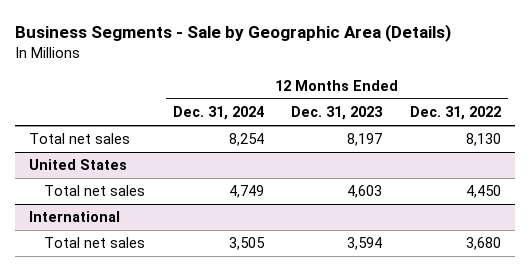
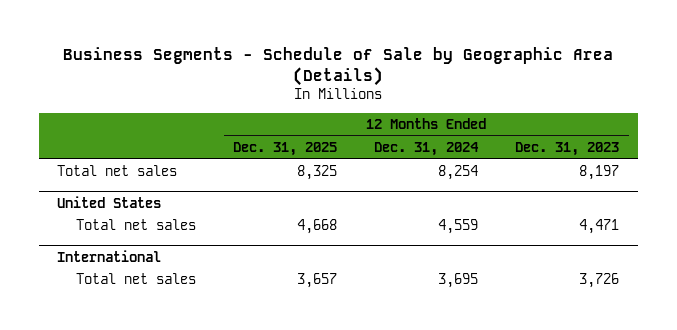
[15,24,452,43] Business Segments - Sale by Geographic Area (Details) -> [63,46,614,87] Business Segments - Schedule of Sale by Geographic Area (Details)
[409,106,501,121] Dec. 31, 2022 -> none
none -> [233,142,338,157] Dec. 31, 2025
[228,185,264,199] 4,749 -> [438,219,479,235] 4,559
[347,185,383,199] 4,603 -> [579,219,620,235] 4,471
[228,237,265,251] 3,505 -> [438,273,479,289] 3,695
[347,237,383,251] 3,594 -> [579,273,620,289] 3,726

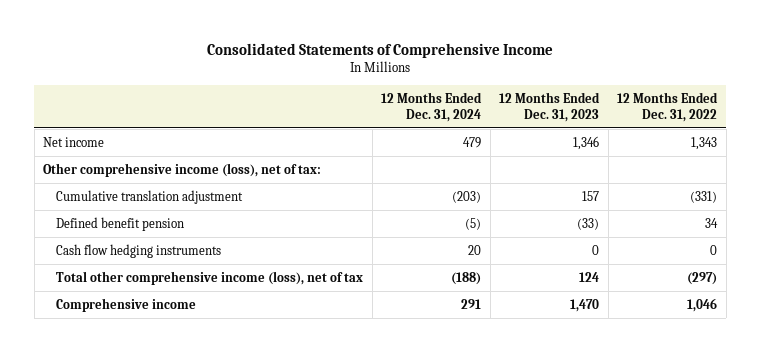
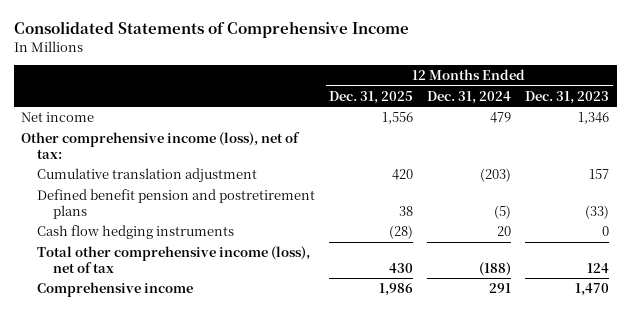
[617,91,719,123] 12 Months Ended Dec. 31, 2022 -> none
none -> [329,90,414,104] Dec. 31, 2025
[56,216,185,231] Defined benefit pension -> [37,189,316,219] Defined benefit pension and postretirement plans

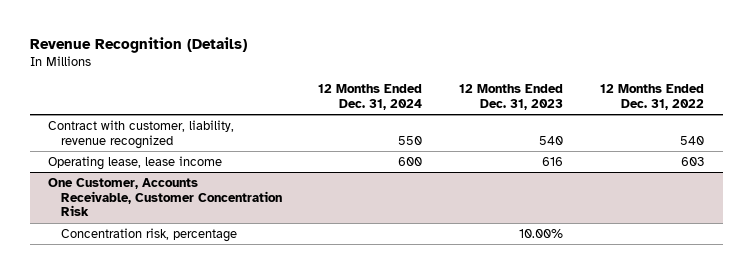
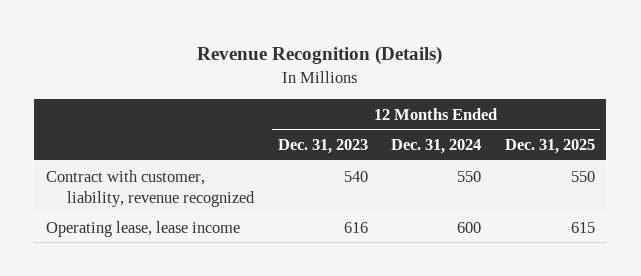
[600,84,705,110] 12 Months Ended Dec. 31, 2022 -> none
none -> [504,139,595,155] Dec. 31, 2025
[48,177,282,217] One Customer, Accounts Receivable, Customer Concentration Risk -> none
[60,227,237,242] Concentration risk, percentage -> none

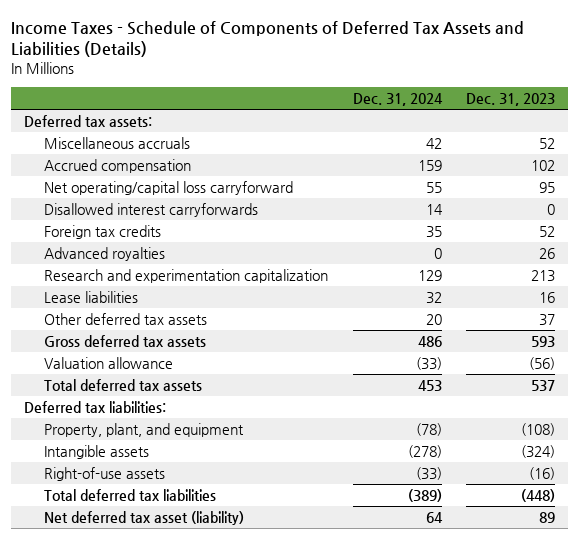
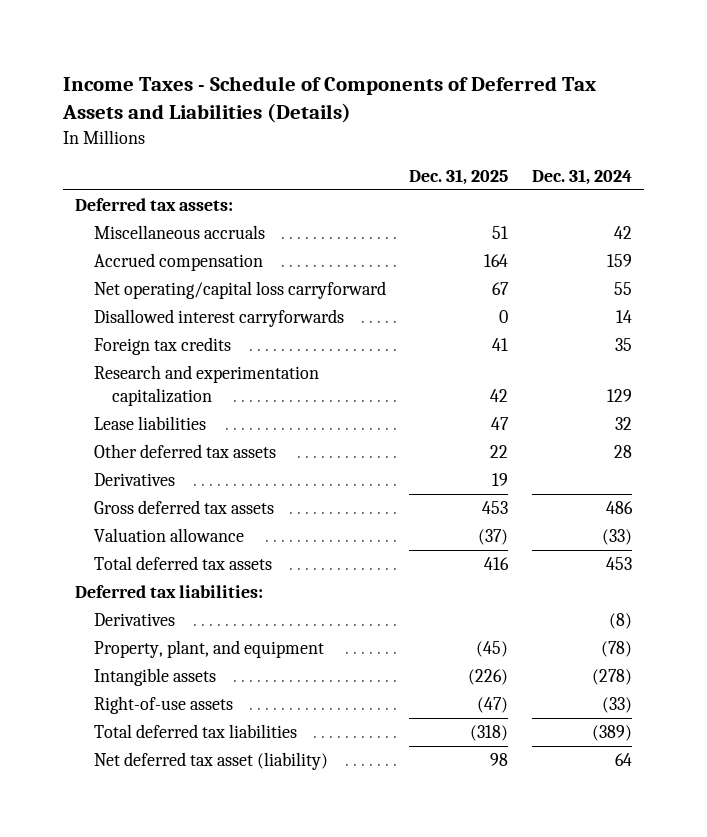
[466,92,556,106] Dec. 31, 2023 -> none
none -> [409,169,509,186] Dec. 31, 2025
[44,246,166,261] Advanced royalties -> none
[425,313,442,325] 20 -> [614,444,633,458] 28
none -> [93,472,175,486] Derivatives
none -> [93,612,175,626] Derivatives

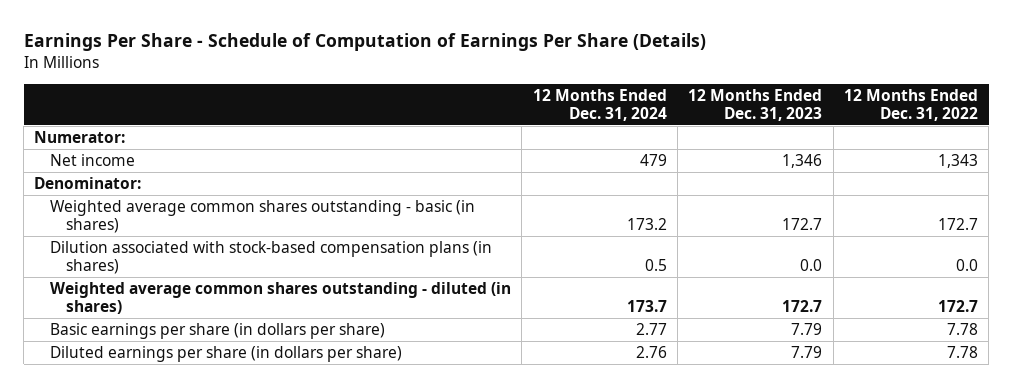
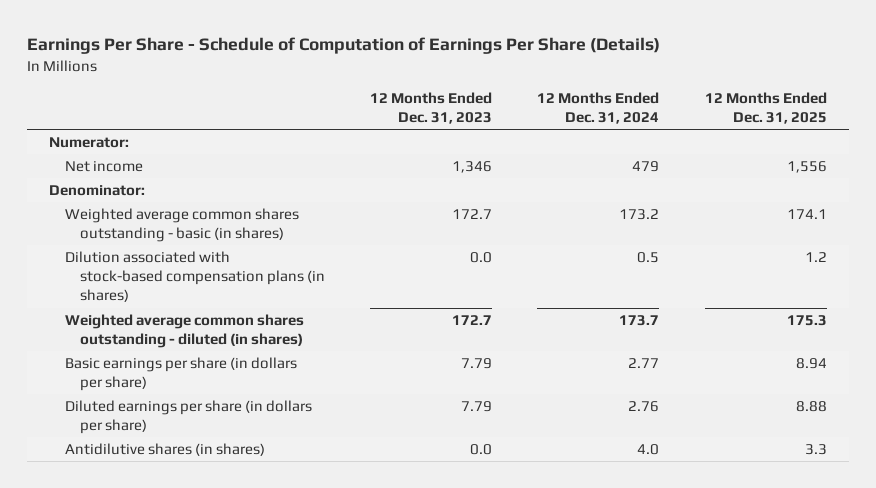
[843,88,978,121] 12 Months Ended Dec. 31, 2022 -> none
none -> [704,92,827,125] 12 Months Ended Dec. 31, 2025
none -> [64,443,265,457] Antidilutive shares (in shares)

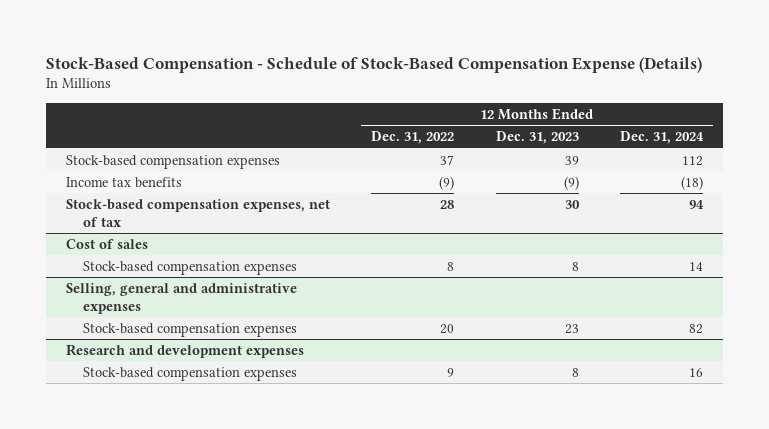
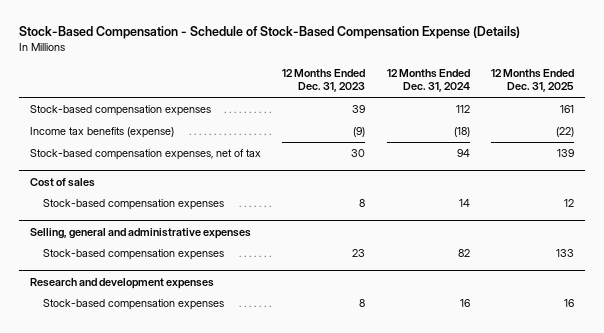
[371,131,455,145] Dec. 31, 2022 -> none
none -> [491,68,575,93] 12 Months Ended Dec. 31, 2025
[66,176,183,188] Income tax benefits -> [29,126,174,138] Income tax benefits (expense)

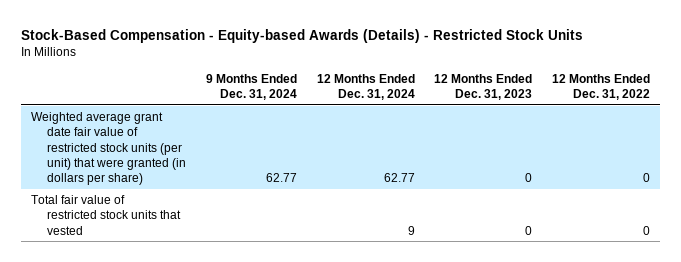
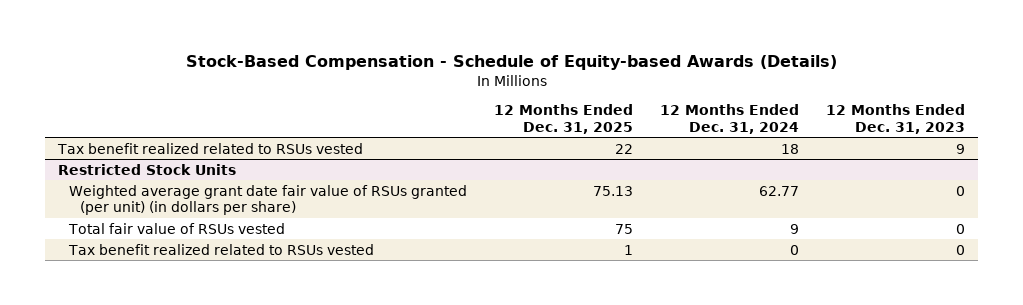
[21,28,584,43] Stock-Based Compensation - Equity-based Awards (Details) - Restricted Stock Units -> [185,54,837,70] Stock-Based Compensation - Schedule of Equity-based Awards (Details)
[205,73,297,101] 9 Months Ended Dec. 31, 2024 -> none
[552,73,651,101] 12 Months Ended Dec. 31, 2022 -> none
none -> [494,104,634,134] 12 Months Ended Dec. 31, 2025
none -> [57,142,364,154] Tax benefit realized related to RSUs vested
none -> [58,163,237,175] Restricted Stock Units
[31,111,187,186] Weighted average grant date fair value of restricted stock units (per unit) that were granted (in dollars per share) -> [69,184,468,216] Weighted average grant date fair value of RSUs granted (per unit) (in dollars per share)
[31,194,182,235] Total fair value of restricted stock units that vested -> [68,222,286,234] Total fair value of RSUs vested
none -> [68,243,375,255] Tax benefit realized related to RSUs vested

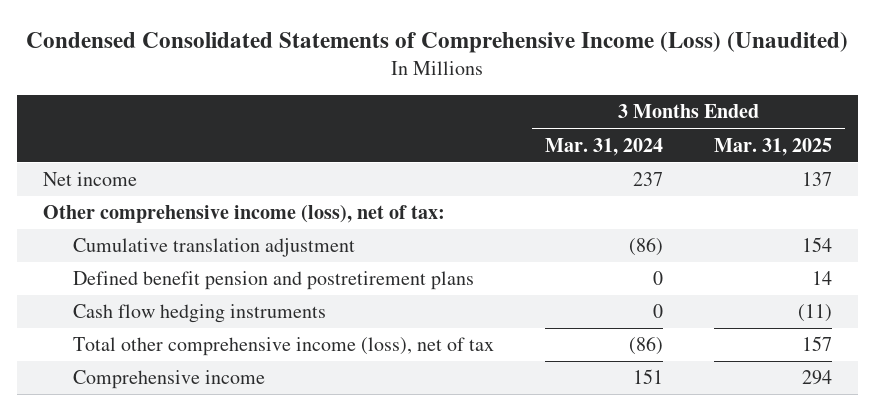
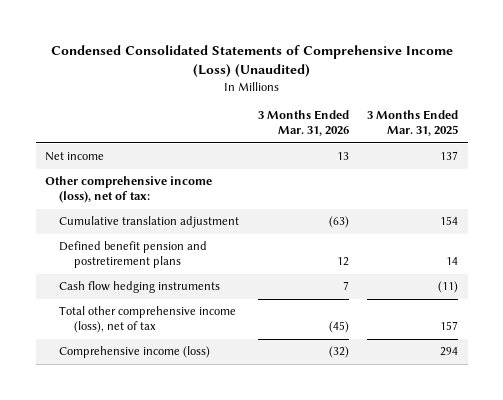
[545,137,664,156] Mar. 31, 2024 -> none
none -> [257,110,349,137] 3 Months Ended Mar. 31, 2026
[73,370,266,390] Comprehensive income -> [59,346,211,359] Comprehensive income (loss)

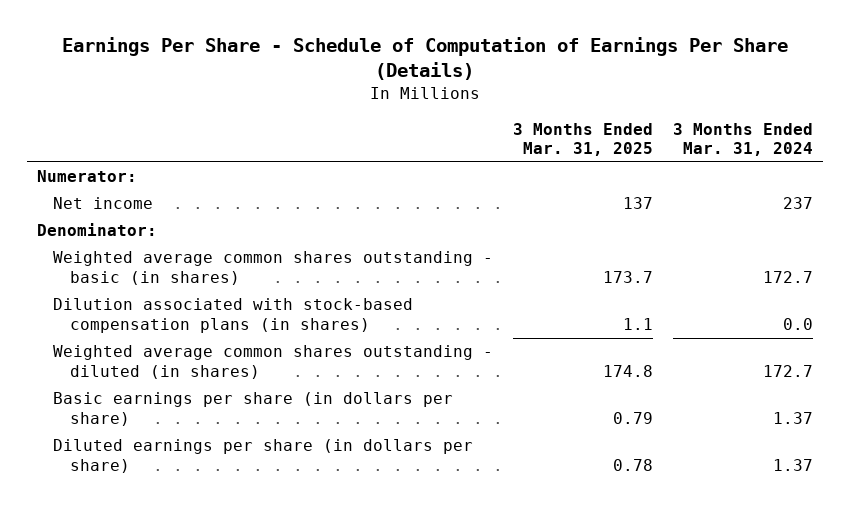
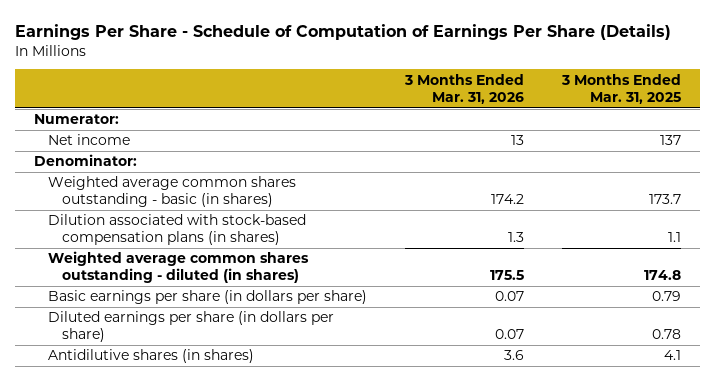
[673,122,814,156] 3 Months Ended Mar. 31, 2024 -> none
none -> [403,73,524,104] 3 Months Ended Mar. 31, 2026
none -> [48,349,255,364] Antidilutive shares (in shares)

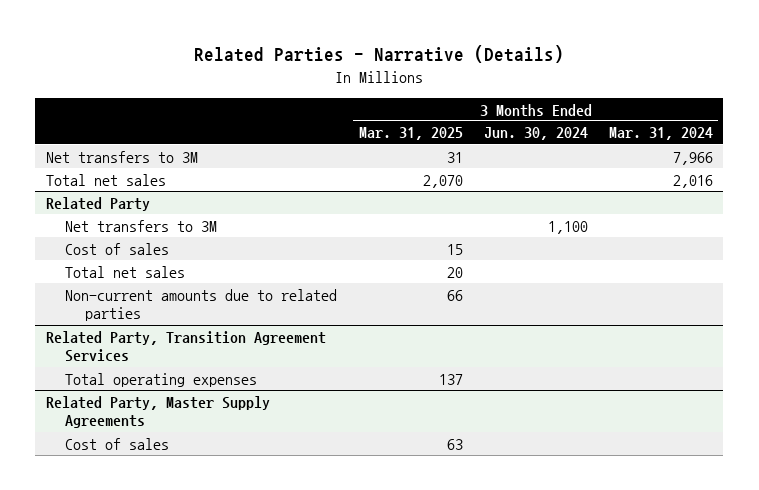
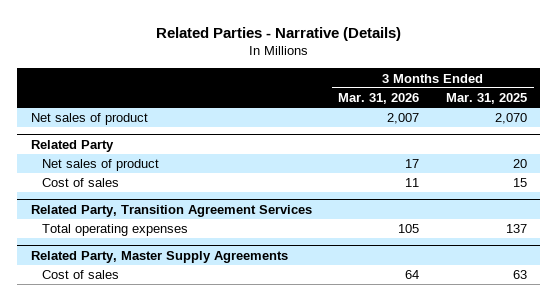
[483,127,588,141] Jun. 30, 2024 -> none
[608,127,713,141] Mar. 31, 2024 -> none
none -> [338,93,420,105] Mar. 31, 2026
[45,150,198,163] Net transfers to 3M -> none
[45,173,166,186] Total net sales -> [30,113,148,126] Net sales of product
[65,219,218,232] Net transfers to 3M -> none
none -> [42,159,160,172] Net sales of product
[65,265,186,278] Total net sales -> none
[65,288,338,322] Non-current amounts due to related parties -> none

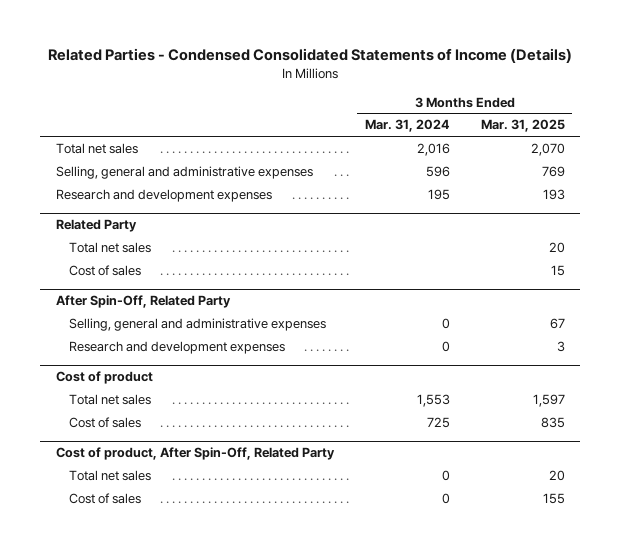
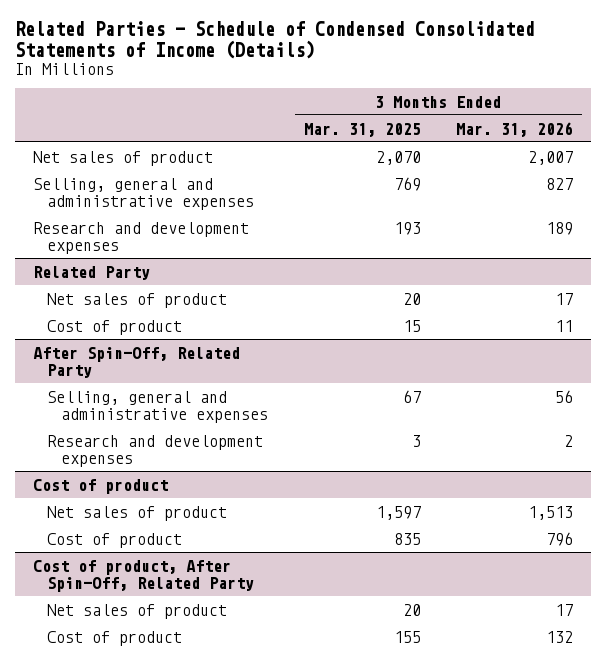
[48,48,573,64] Related Parties - Condensed Consolidated Statements of Income (Details) -> [14,20,535,59] Related Parties - Schedule of Condensed Consolidated Statements of Income (Details)
[364,119,450,133] Mar. 31, 2024 -> none
none -> [455,121,573,137] Mar. 31, 2026
[55,142,138,154] Total net sales -> [32,150,213,166] Net sales of product
[68,241,151,253] Total net sales -> [46,292,227,308] Net sales of product
[68,264,141,276] Cost of sales -> [46,319,182,335] Cost of product
[68,393,151,405] Total net sales -> [46,505,227,521] Net sales of product
[68,416,141,428] Cost of sales -> [46,532,182,548] Cost of product
[68,469,151,481] Total net sales -> [46,603,227,619] Net sales of product
[68,492,141,504] Cost of sales -> [46,630,182,646] Cost of product

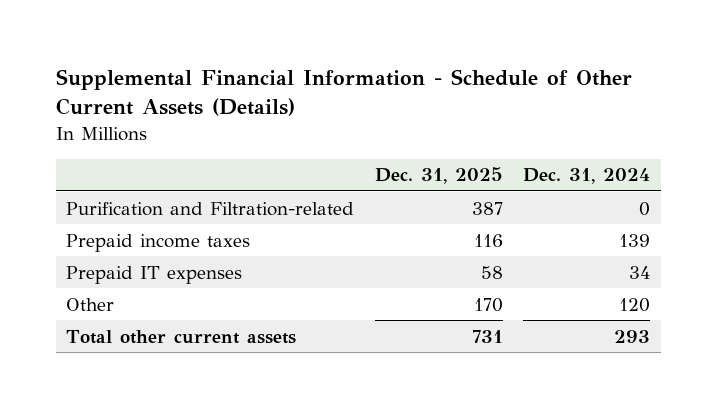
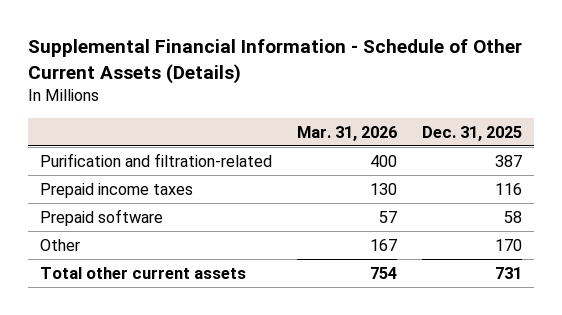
[523,168,651,185] Dec. 31, 2024 -> none
none -> [296,125,397,141] Mar. 31, 2026
[65,201,354,216] Purification and Filtration-related -> [40,152,273,167] Purification and filtration-related
[65,265,242,284] Prepaid IT expenses -> none
none -> [40,208,164,226] Prepaid software

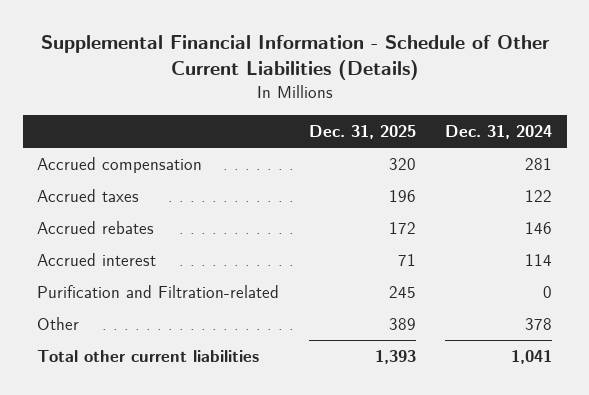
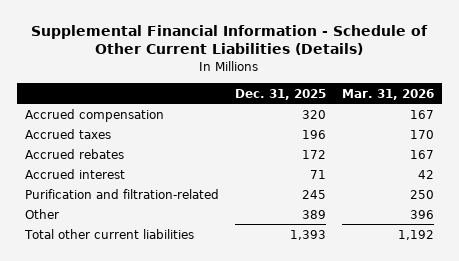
[444,125,552,140] Dec. 31, 2024 -> none
none -> [341,88,434,100] Mar. 31, 2026
[37,285,280,299] Purification and Filtration-related -> [24,188,219,199] Purification and filtration-related

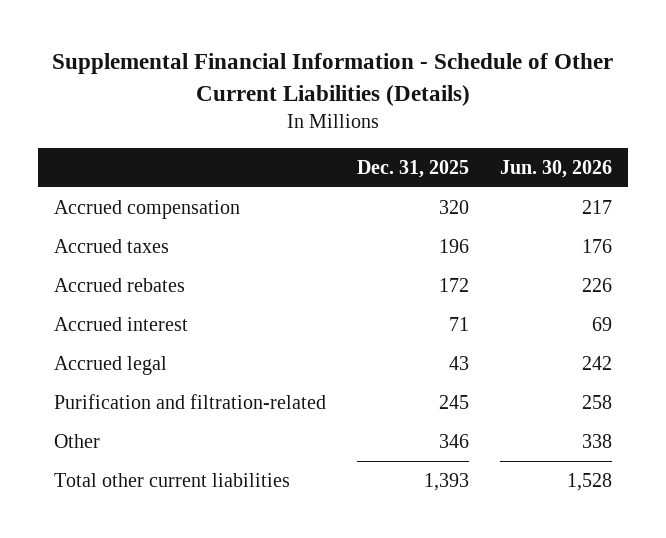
[341,88,434,100] Mar. 31, 2026 -> none
none -> [500,159,613,178] Jun. 30, 2026
none -> [53,355,167,375] Accrued legal
[301,209,326,219] 389 -> [439,433,470,448] 346

